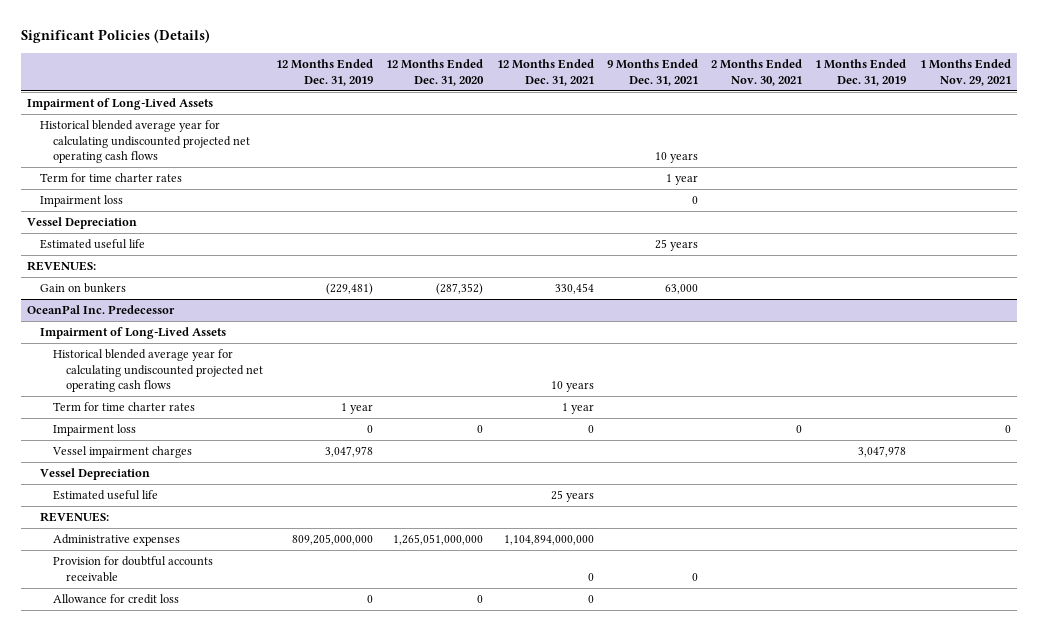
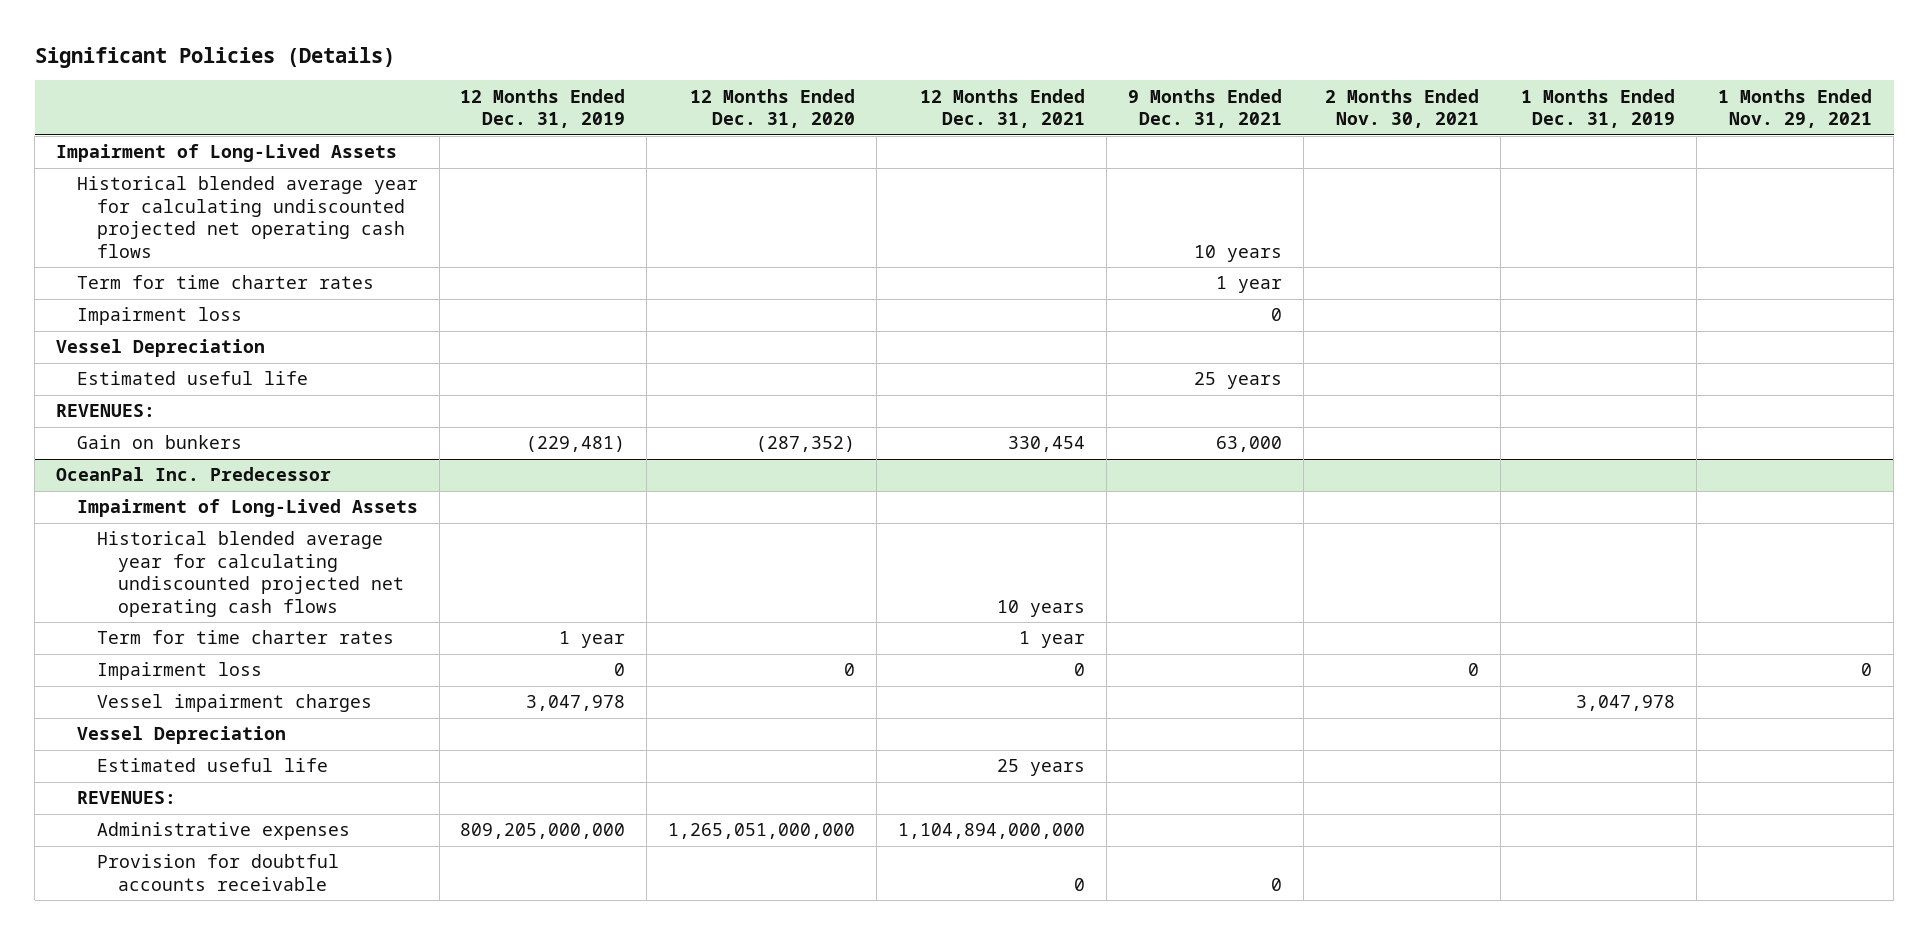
[52,594,179,605] Allowance for credit loss -> none

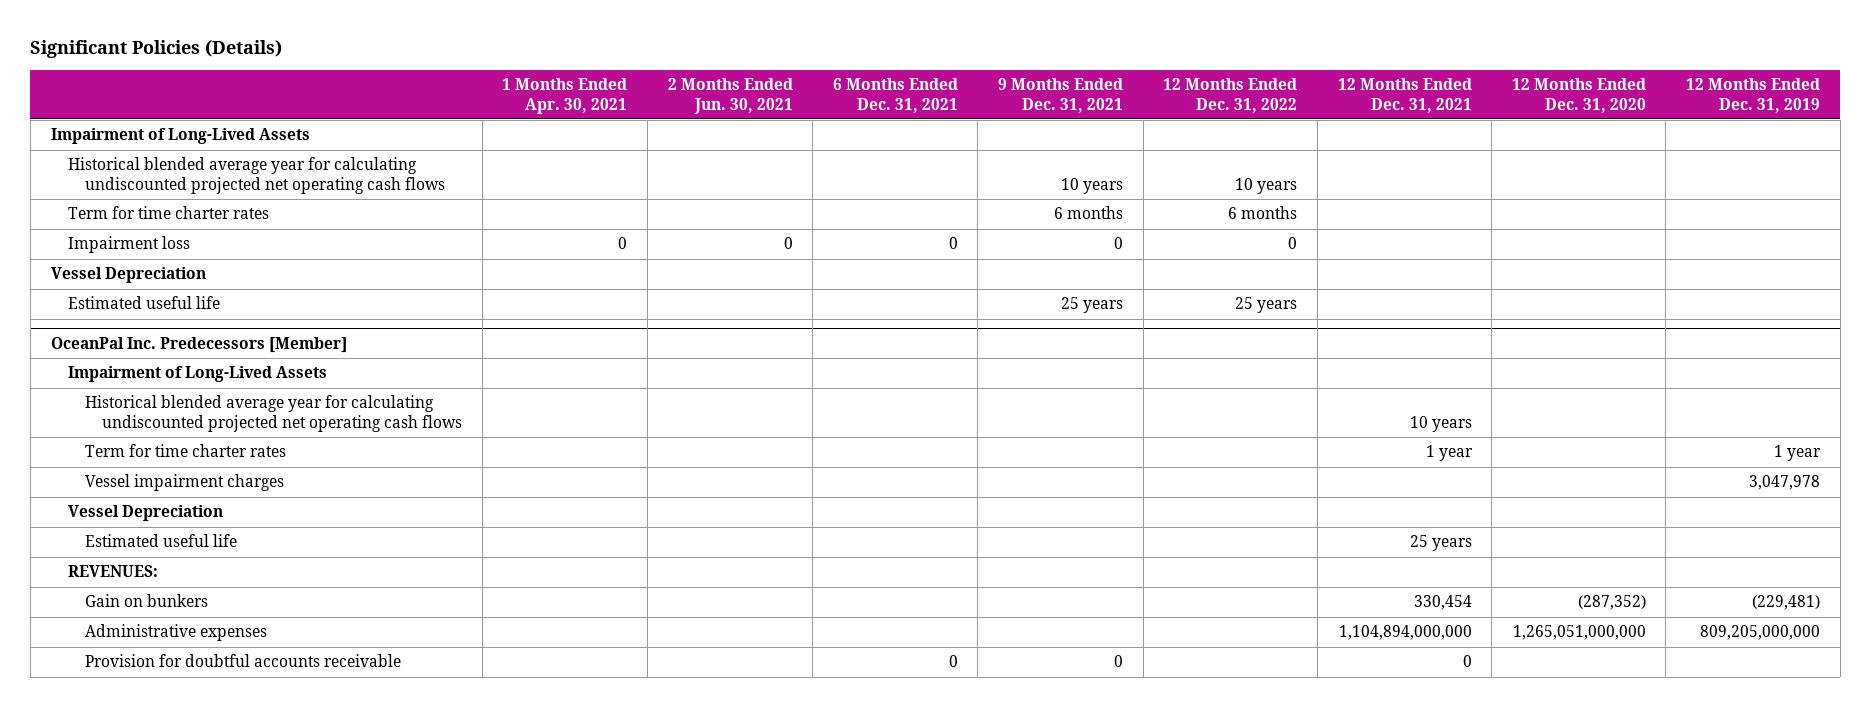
[1324,88,1479,129] 2 Months Ended Nov. 30, 2021 -> none
[1521,88,1676,129] 1 Months Ended Dec. 31, 2019 -> none
[1718,88,1873,129] 1 Months Ended Nov. 29, 2021 -> none
none -> [502,78,628,114] 1 Months Ended Apr. 30, 2021
none -> [667,78,793,114] 2 Months Ended Jun. 30, 2021
none -> [832,78,958,113] 6 Months Ended Dec. 31, 2021
none -> [1163,78,1298,113] 12 Months Ended Dec. 31, 2022
[1215,276,1282,294] 1 year -> [1054,206,1124,220] 6 months
[56,404,156,418] REVENUES: -> none
[76,435,242,450] Gain on bunkers -> none
[56,467,332,482] OceanPal Inc. Predecessor -> [50,336,347,353] OceanPal Inc. Predecessors [Member]
[97,662,263,681] Impairment loss -> none
none -> [84,594,208,608] Gain on bunkers

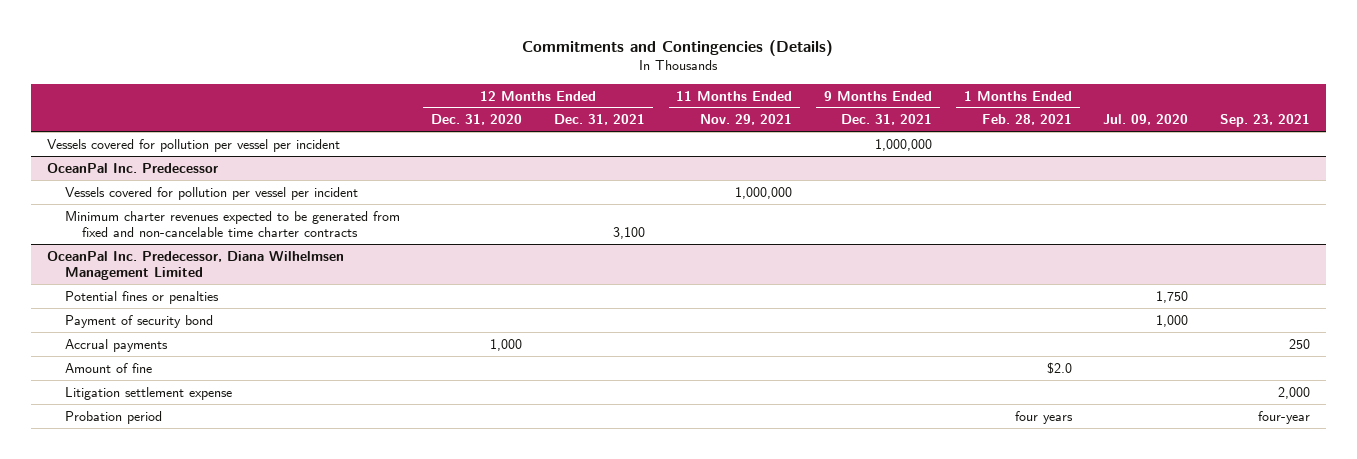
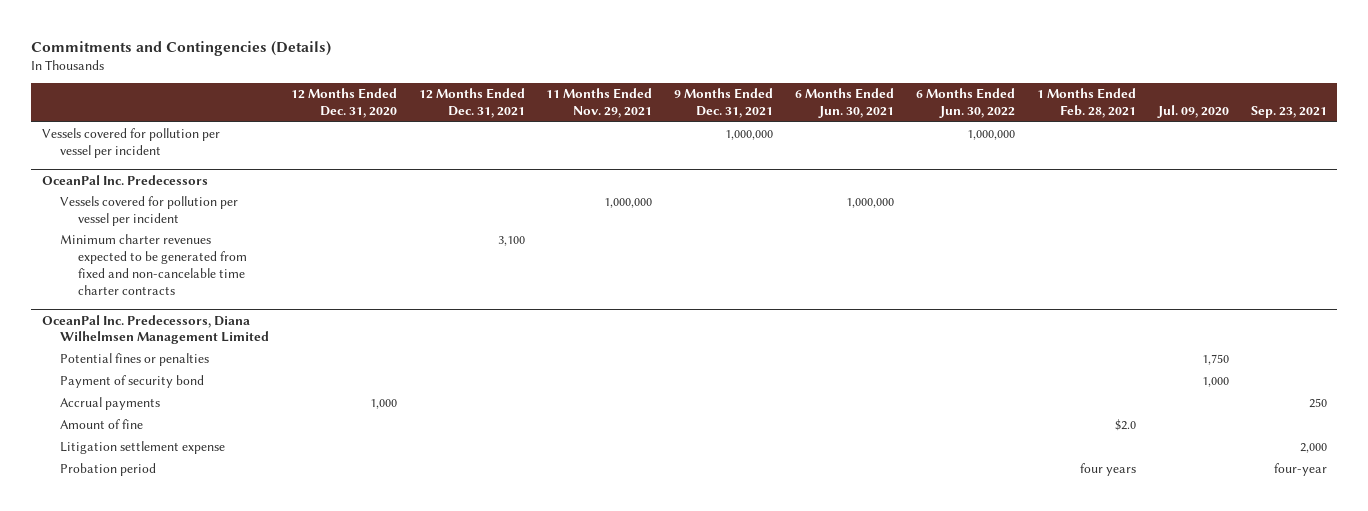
none -> [795,88,895,119] 6 Months Ended Jun. 30, 2021
none -> [915,88,1015,119] 6 Months Ended Jun. 30, 2022
[46,162,218,173] OceanPal Inc. Predecessor -> [41,174,208,185] OceanPal Inc. Predecessors
[46,250,344,280] OceanPal Inc. Predecessor, Diana Wilhelmsen Management Limited -> [41,314,269,345] OceanPal Inc. Predecessors, Diana Wilhelmsen Management Limited

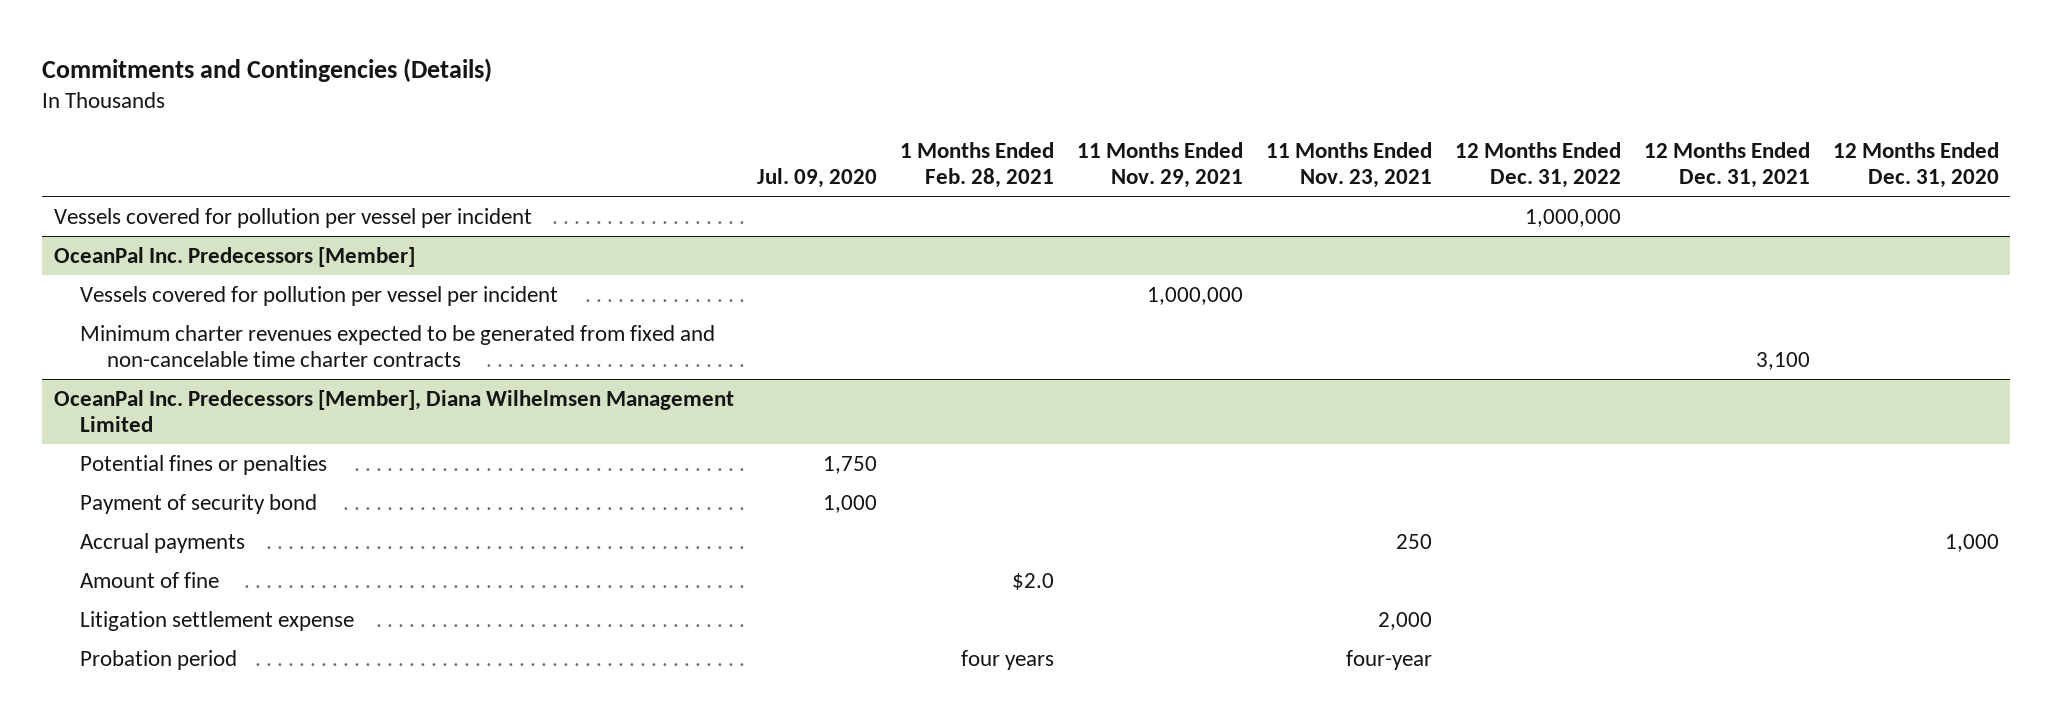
[674,88,774,119] 9 Months Ended Dec. 31, 2021 -> none
[795,88,895,119] 6 Months Ended Jun. 30, 2021 -> none
[915,88,1015,119] 6 Months Ended Jun. 30, 2022 -> none
[1250,106,1327,119] Sep. 23, 2021 -> none
none -> [1265,141,1432,189] 11 Months Ended Nov. 23, 2021
none -> [1454,141,1621,189] 12 Months Ended Dec. 31, 2022
[41,174,208,185] OceanPal Inc. Predecessors -> [53,246,415,267] OceanPal Inc. Predecessors [Member]
[41,314,269,345] OceanPal Inc. Predecessors, Diana Wilhelmsen Management Limited -> [53,389,734,433] OceanPal Inc. Predecessors [Member], Diana Wilhelmsen Management Limited

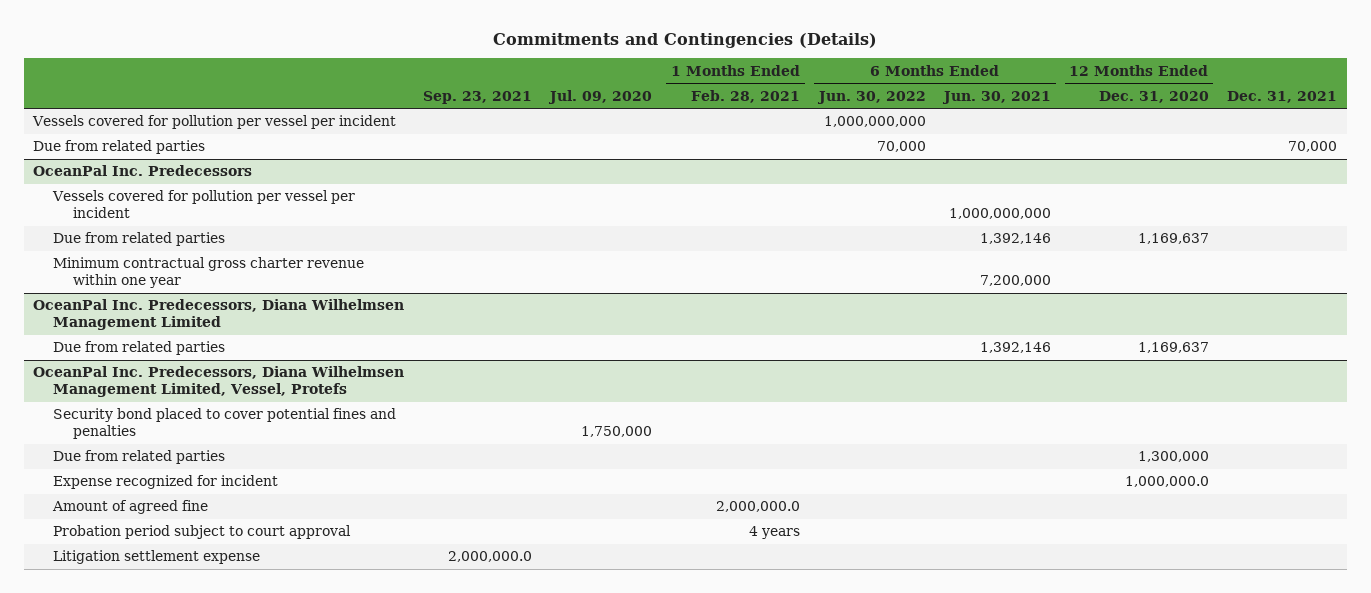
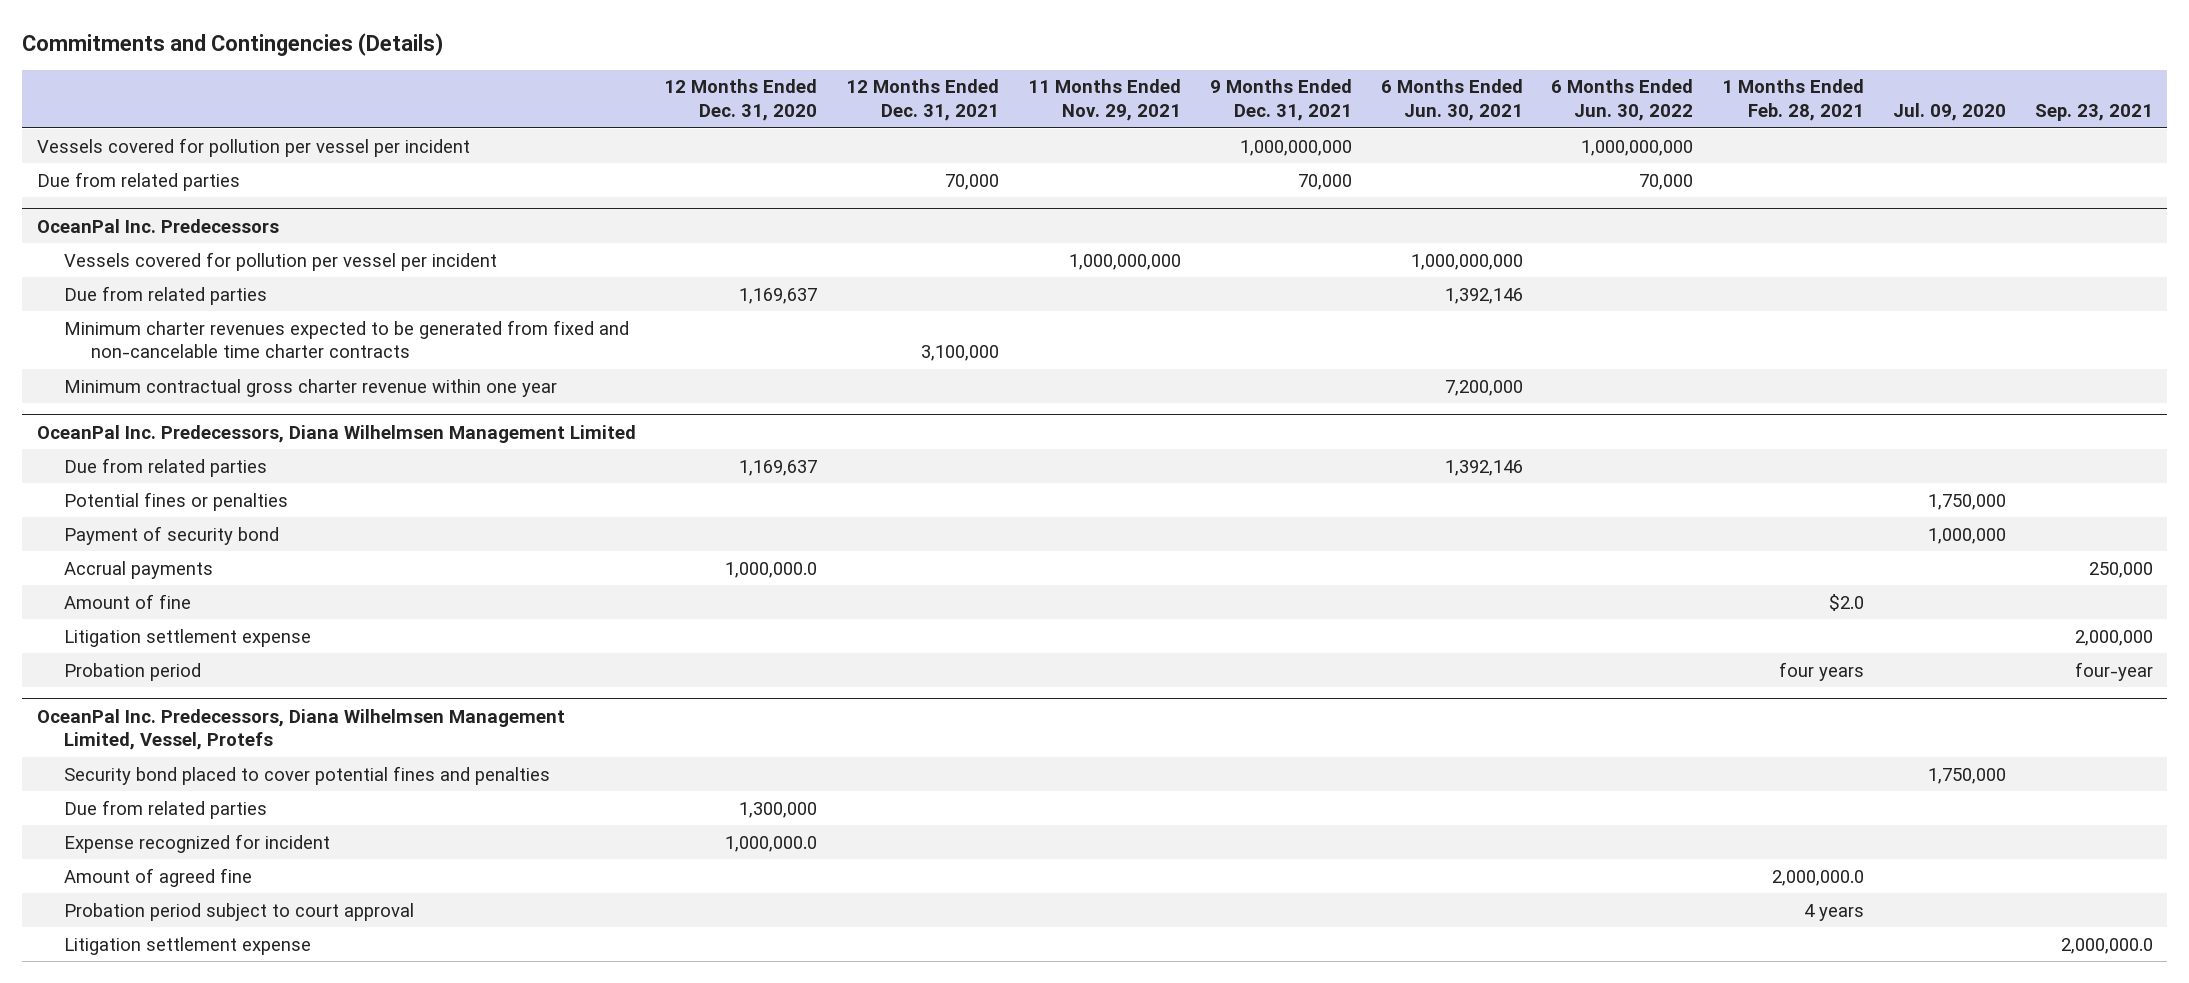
[1227,90,1338,103] Dec. 31, 2021 -> none
none -> [846,79,1000,122] 12 Months Ended Dec. 31, 2021
none -> [1027,79,1181,122] 11 Months Ended Nov. 29, 2021
none -> [1209,79,1352,122] 9 Months Ended Dec. 31, 2021
none -> [63,319,629,359] Minimum charter revenues expected to be generated from fixed and non-cancelable time charter contracts
none -> [63,491,288,511] Potential fines or penalties
none -> [63,525,279,545] Payment of security bond
none -> [63,560,213,579] Accrual payments
none -> [63,593,191,609] Amount of fine
none -> [63,628,311,647] Litigation settlement expense
none -> [63,662,201,681] Probation period

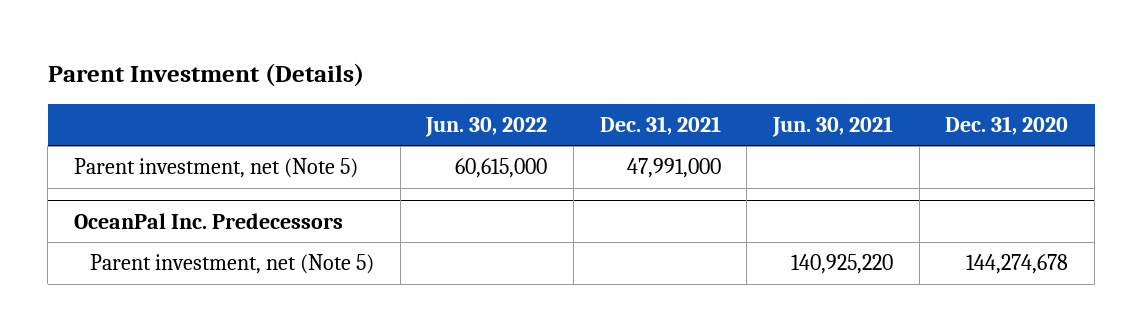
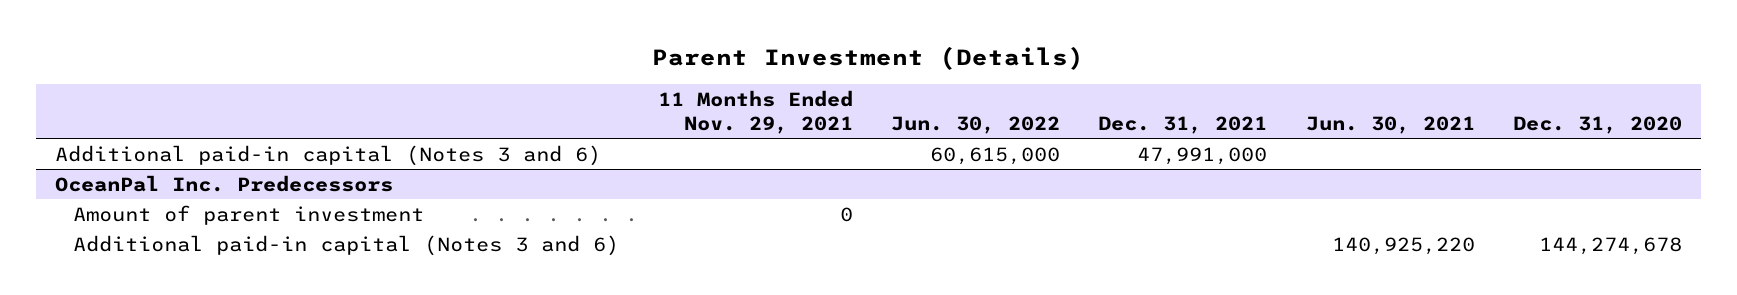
none -> [657,89,853,135] 11 Months Ended Nov. 29, 2021
[73,158,358,179] Parent investment, net (Note 5) -> [54,144,601,166] Additional paid-in capital (Notes 3 and 6)
none -> [73,204,425,225] Amount of parent investment
[90,254,375,275] Parent investment, net (Note 5) -> [73,234,620,256] Additional paid-in capital (Notes 3 and 6)

